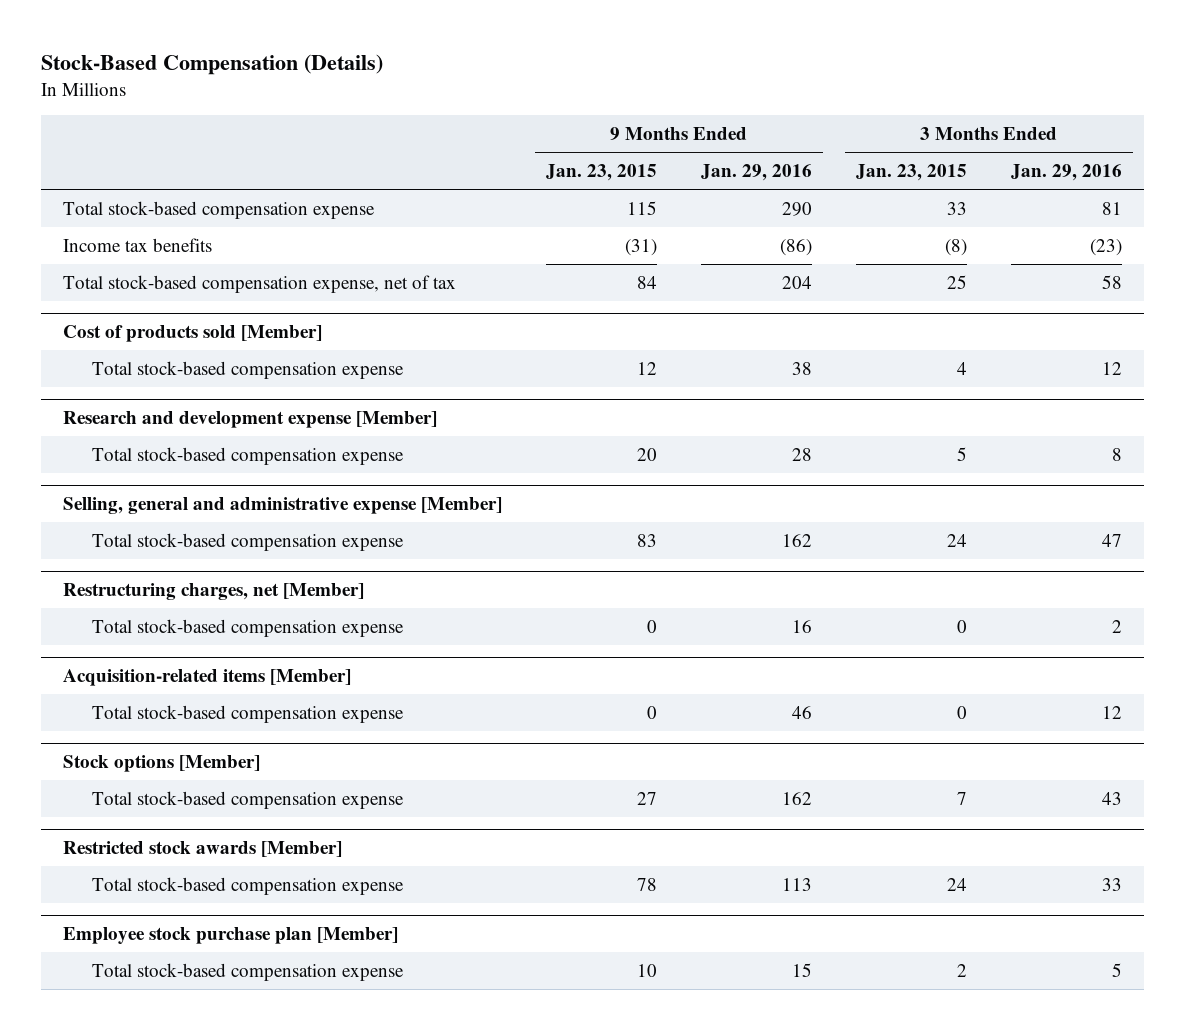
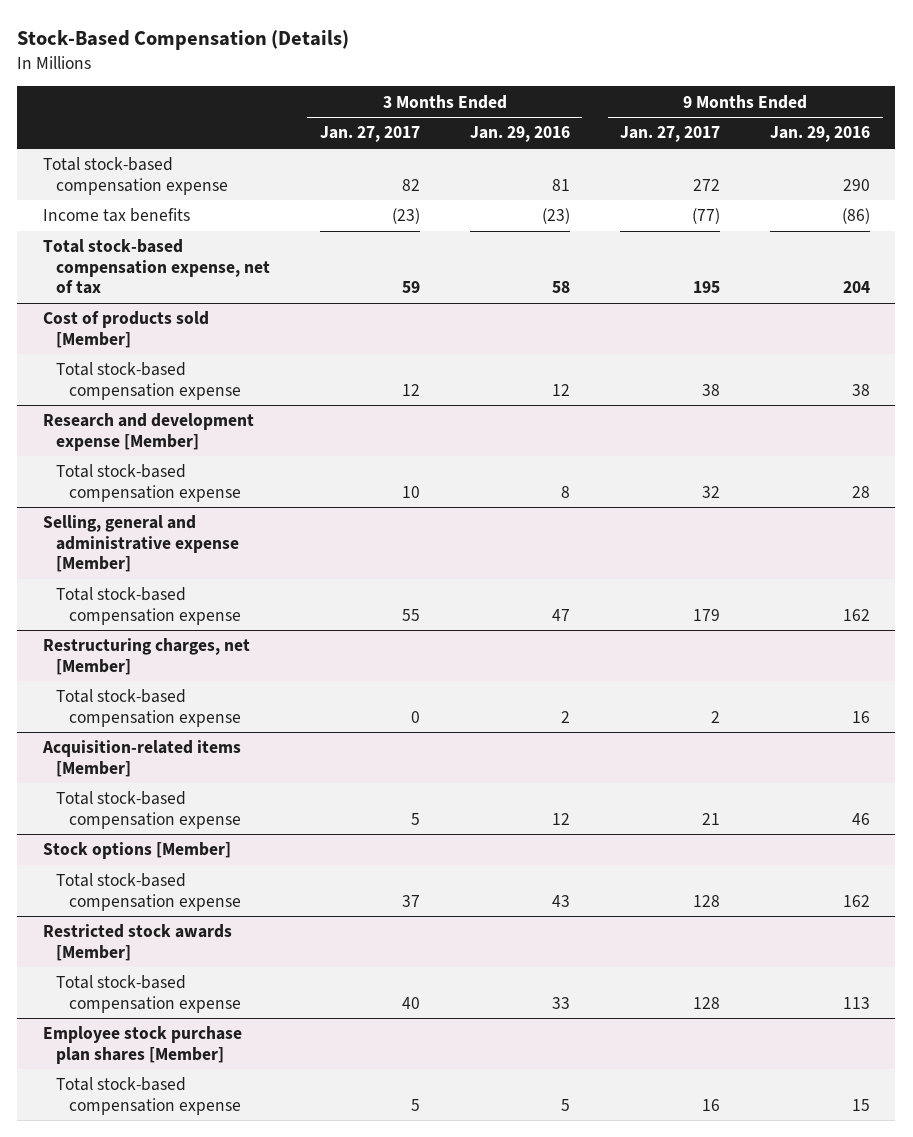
[545,163,657,181] Jan. 23, 2015 -> none
[855,163,967,181] Jan. 23, 2015 -> none
none -> [319,126,420,143] Jan. 27, 2017
none -> [620,126,721,143] Jan. 27, 2017
[62,927,398,945] Employee stock purchase plan [Member] -> [42,1026,242,1064] Employee stock purchase plan shares [Member]

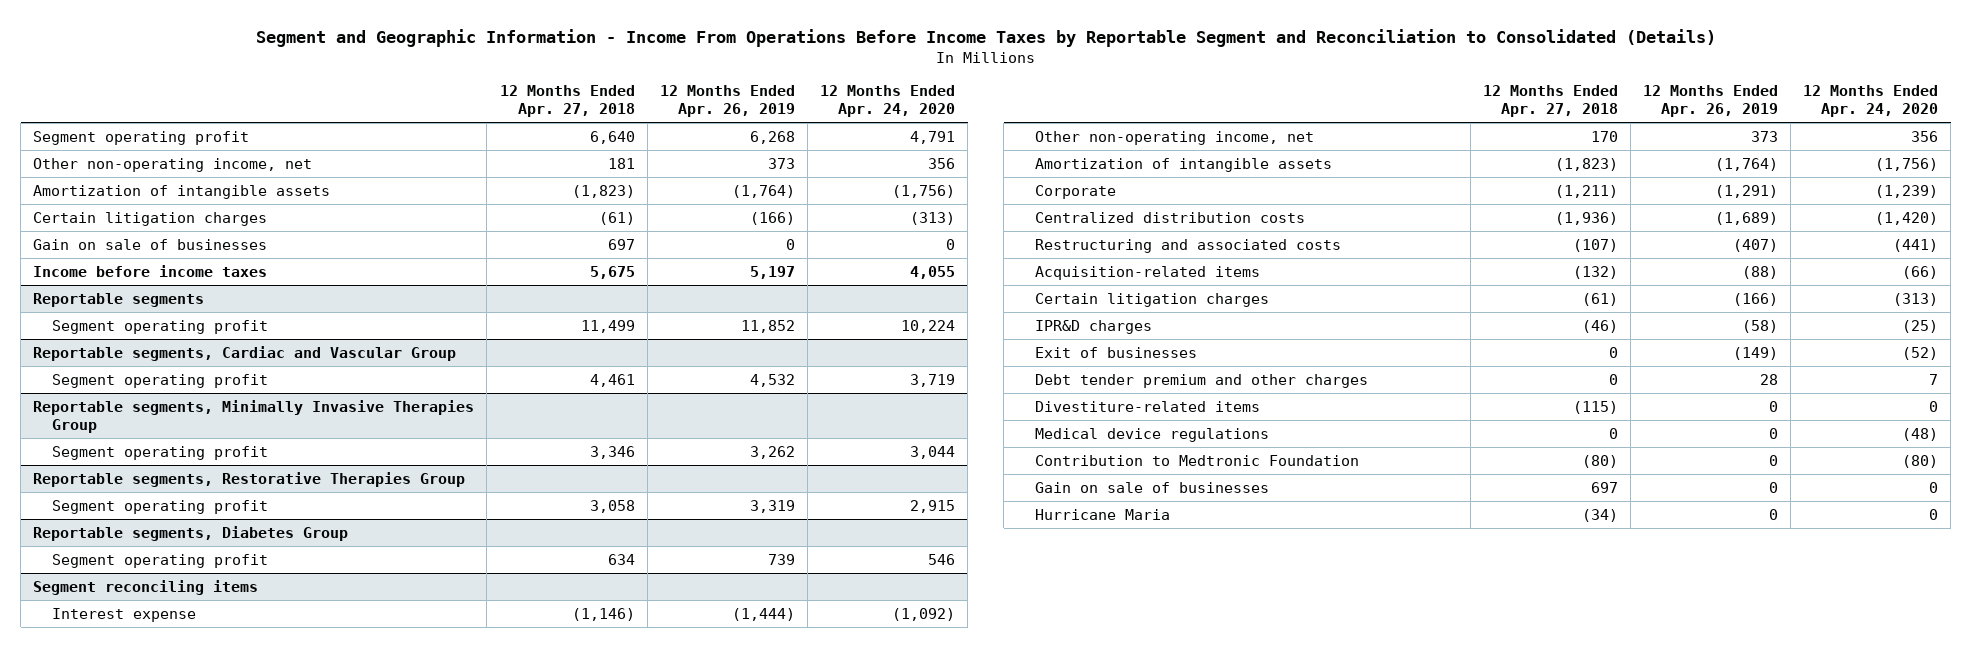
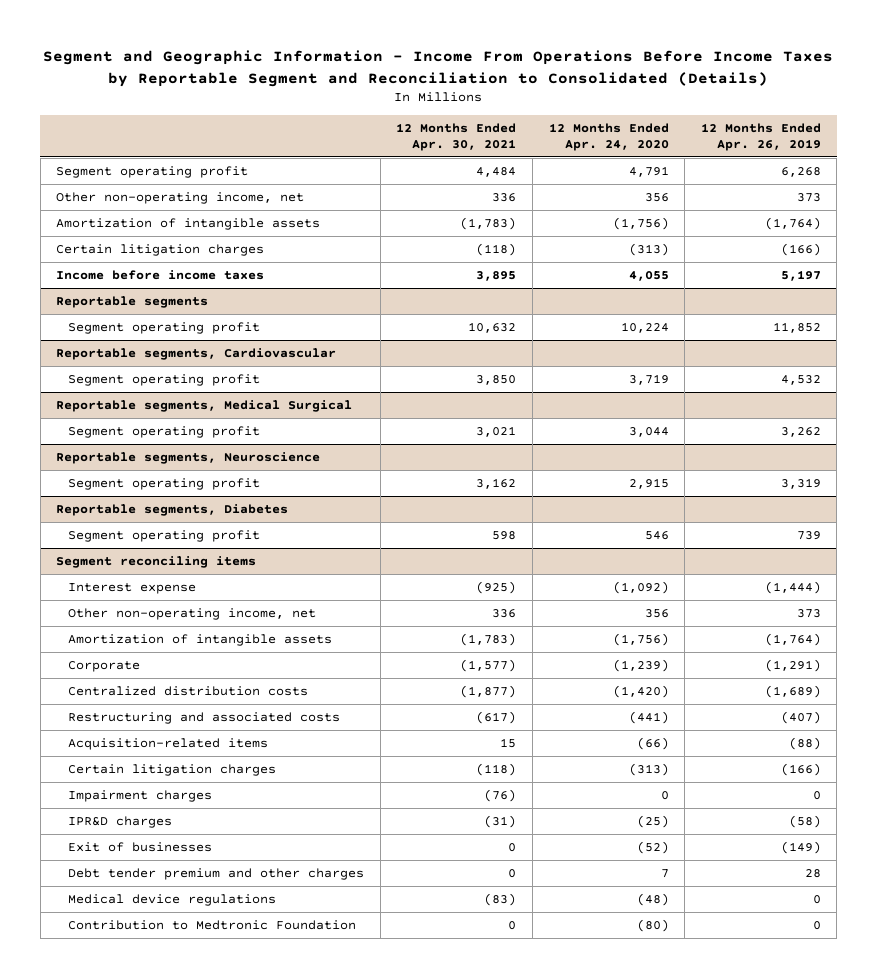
[499,84,635,118] 12 Months Ended Apr. 27, 2018 -> none
none -> [396,122,517,152] 12 Months Ended Apr. 30, 2021
[33,238,268,250] Gain on sale of businesses -> none
[33,345,457,361] Reportable segments, Cardiac and Vascular Group -> none
none -> [56,347,337,360] Reportable segments, Cardiovascular
[33,399,475,434] Reportable segments, Minimally Invasive Therapies Group -> none
none -> [56,399,353,412] Reportable segments, Medical Surgical
[33,471,466,487] Reportable segments, Restorative Therapies Group -> none
none -> [56,451,321,464] Reportable segments, Neuroscience
[33,525,349,541] Reportable segments, Diabetes Group -> [56,503,289,516] Reportable segments, Diabetes
none -> [68,789,213,802] Impairment charges
[1035,400,1261,412] Divestiture-related items -> none
[1035,481,1270,493] Gain on sale of businesses -> none
[1035,508,1171,520] Hurricane Maria -> none

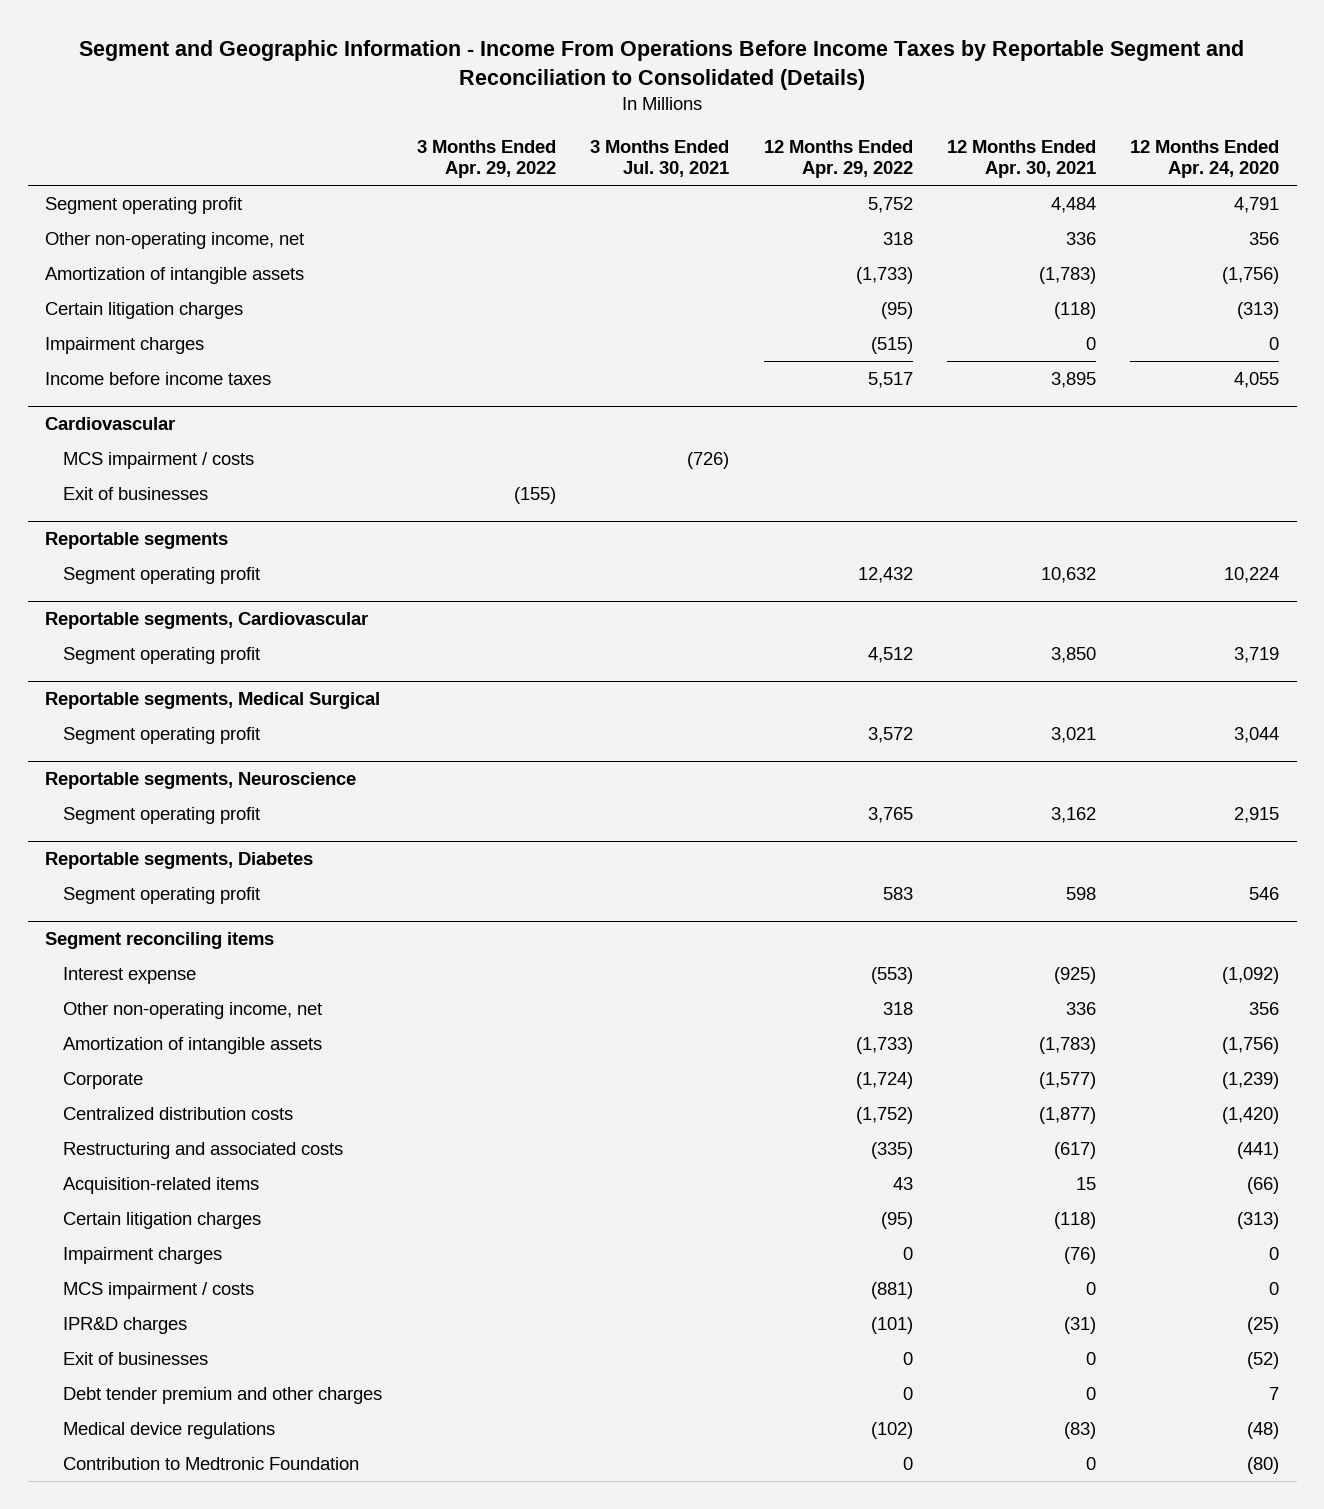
[700,122,821,152] 12 Months Ended Apr. 26, 2019 -> none
none -> [416,139,556,179] 3 Months Ended Apr. 29, 2022
none -> [590,139,730,178] 3 Months Ended Jul. 30, 2021
none -> [763,139,913,179] 12 Months Ended Apr. 29, 2022
none -> [44,336,204,354] Impairment charges
none -> [44,417,175,431] Cardiovascular
none -> [63,451,255,469] MCS impairment / costs
none -> [63,486,209,500] Exit of businesses
none -> [63,1281,255,1299] MCS impairment / costs

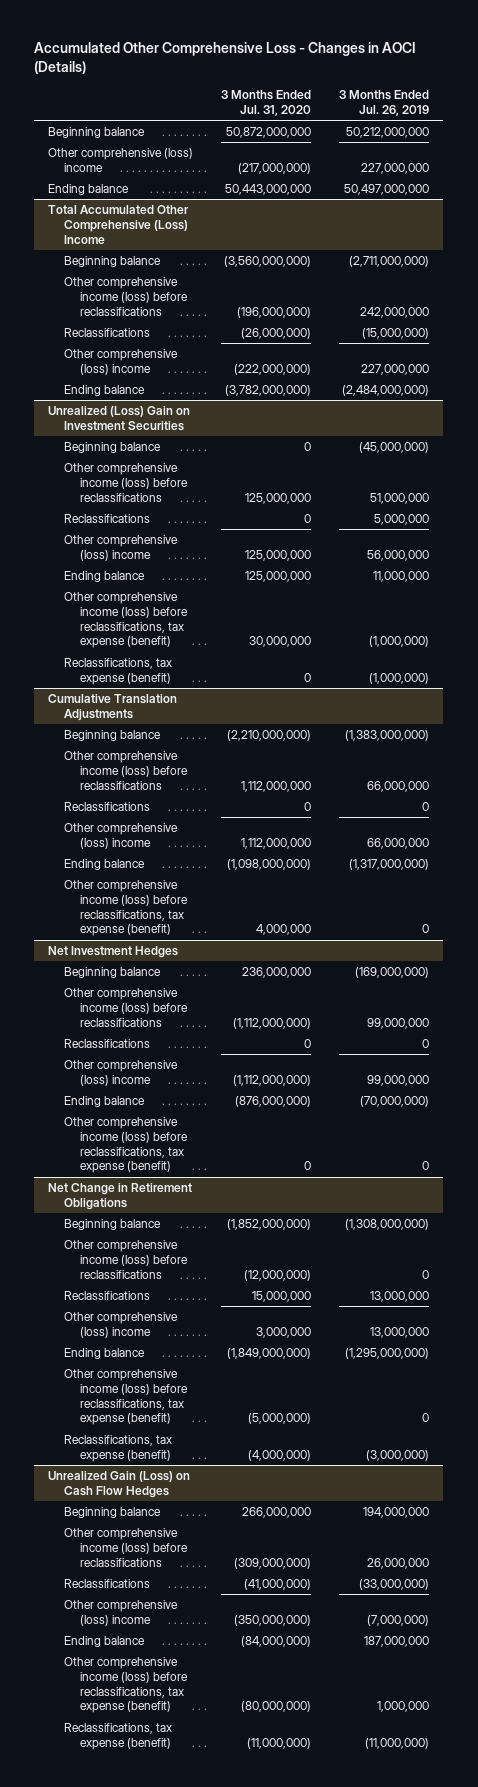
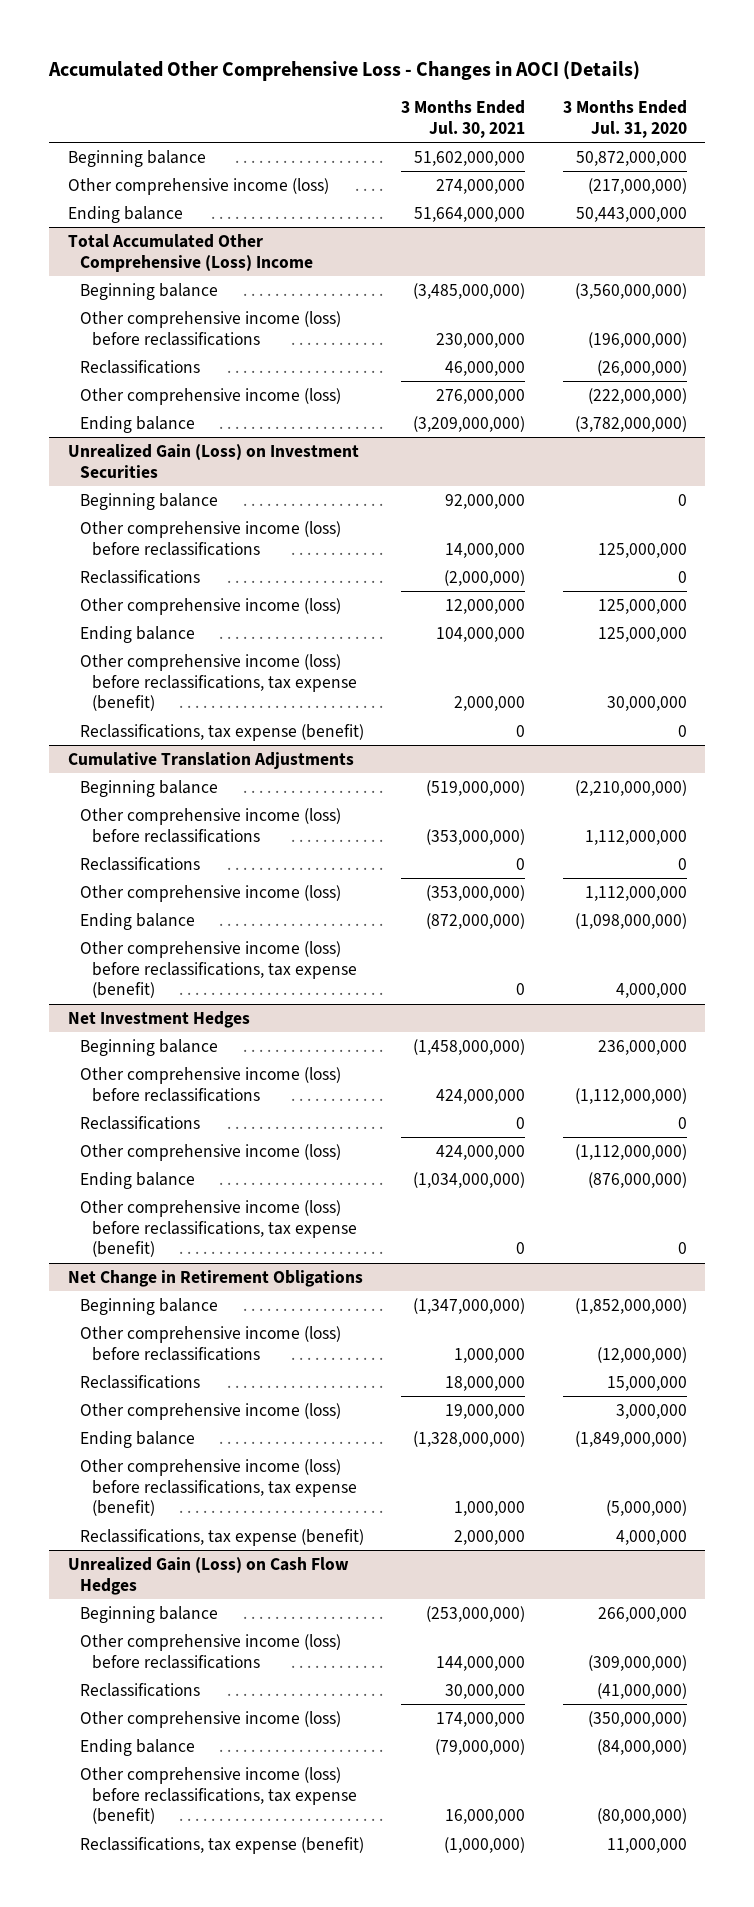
[339,90,430,117] 3 Months Ended Jul. 26, 2019 -> none
none -> [401,100,526,138] 3 Months Ended Jul. 30, 2021
[48,148,194,172] Other comprehensive (loss) income -> [67,177,329,195] Other comprehensive income (loss)
[63,349,178,375] Other comprehensive (loss) income -> [79,387,341,405] Other comprehensive income (loss)
[48,406,191,431] Unrealized (Loss) Gain on Investment Securities -> [67,443,359,478] Unrealized Gain (Loss) on Investment Securities
[63,535,178,561] Other comprehensive (loss) income -> [79,597,341,615] Other comprehensive income (loss)
[63,823,178,849] Other comprehensive (loss) income -> [79,884,341,902] Other comprehensive income (loss)
[63,1060,178,1086] Other comprehensive (loss) income -> [79,1143,341,1161] Other comprehensive income (loss)
[63,1312,178,1338] Other comprehensive (loss) income -> [79,1402,341,1420] Other comprehensive income (loss)
[248,1449,312,1461] (4,000,000) -> [615,1529,687,1545] 4,000,000
[63,1600,178,1626] Other comprehensive (loss) income -> [79,1710,341,1728] Other comprehensive income (loss)
[247,1737,312,1749] (11,000,000) -> [606,1837,687,1853] 11,000,000

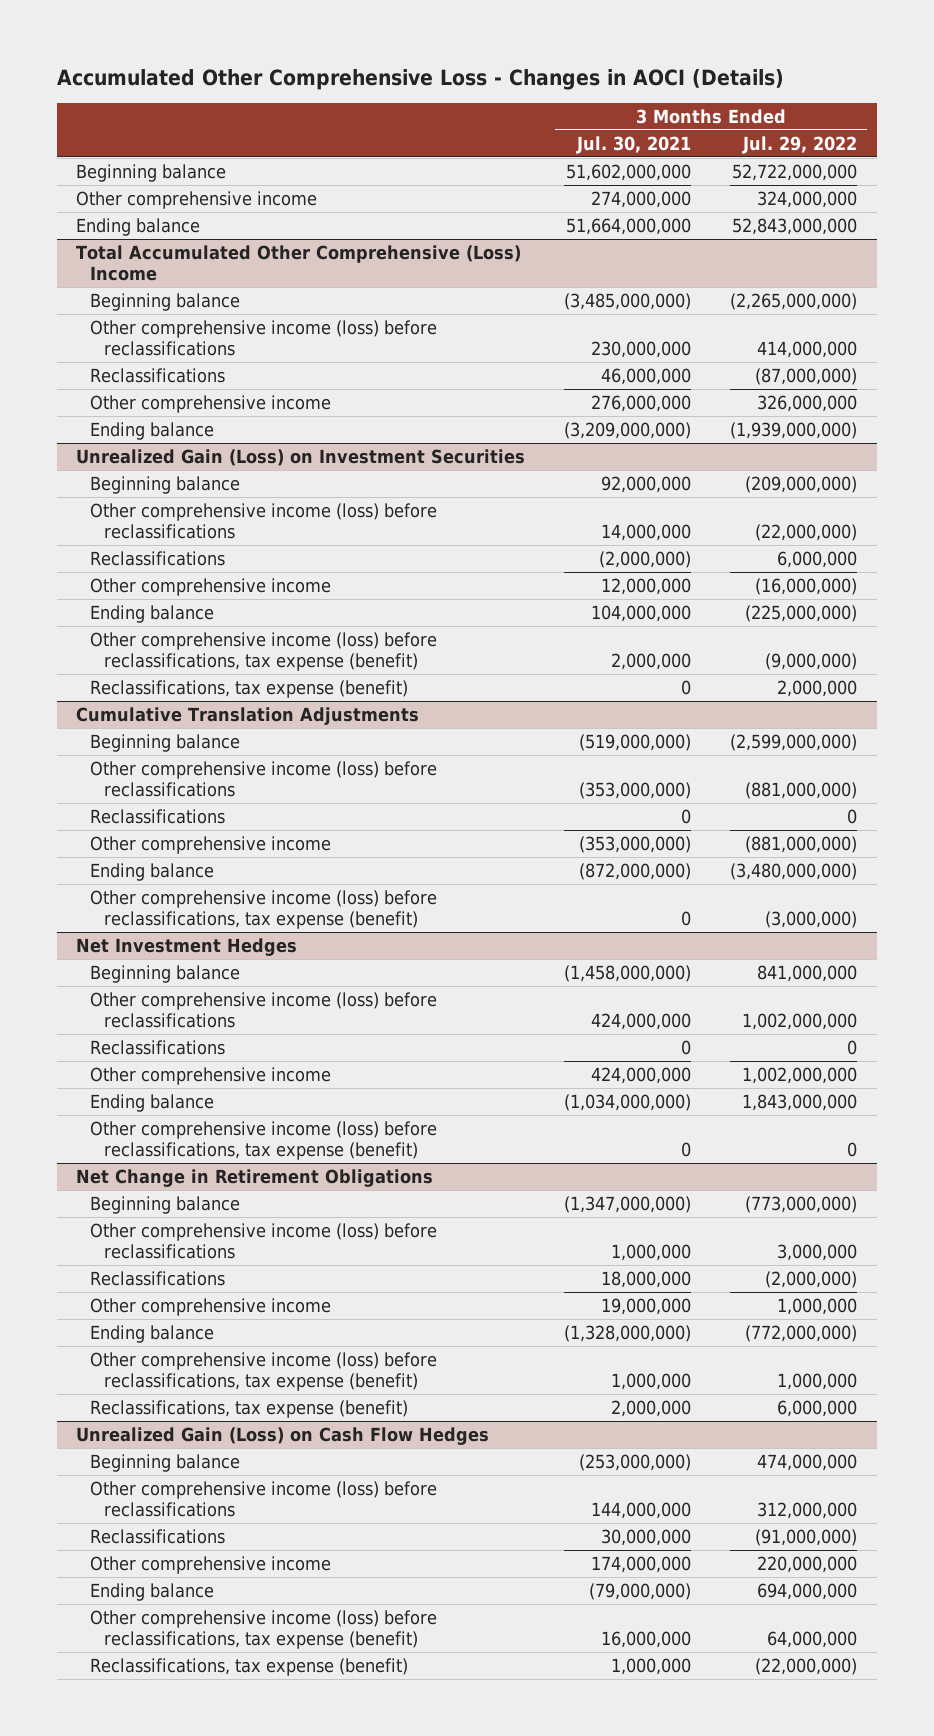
[562,100,687,138] 3 Months Ended Jul. 31, 2020 -> none
none -> [742,135,858,154] Jul. 29, 2022
[67,177,329,195] Other comprehensive income (loss) -> [76,191,318,210] Other comprehensive income
[79,387,341,405] Other comprehensive income (loss) -> [90,395,332,414] Other comprehensive income
[79,597,341,615] Other comprehensive income (loss) -> [90,578,332,597] Other comprehensive income
[79,884,341,902] Other comprehensive income (loss) -> [90,836,332,855] Other comprehensive income
[79,1143,341,1161] Other comprehensive income (loss) -> [90,1067,332,1086] Other comprehensive income
[79,1402,341,1420] Other comprehensive income (loss) -> [90,1298,332,1317] Other comprehensive income
[79,1710,341,1728] Other comprehensive income (loss) -> [90,1556,332,1575] Other comprehensive income
[444,1836,526,1853] (1,000,000) -> [611,1658,692,1676] 1,000,000

